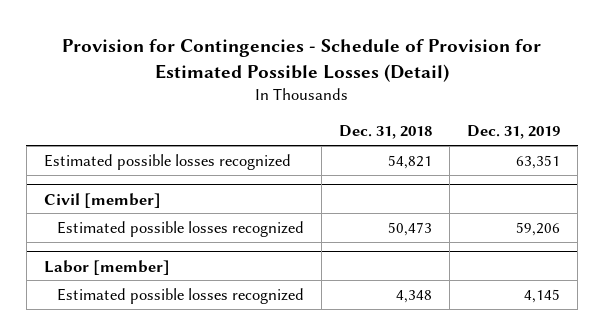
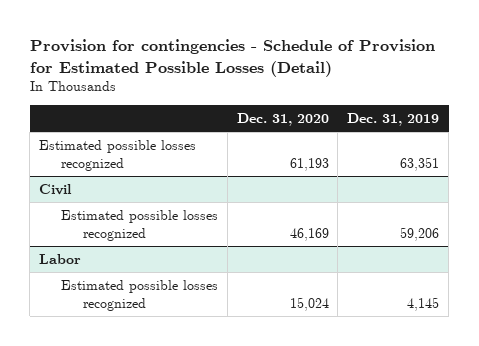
[62,39,542,82] Provision for Contingencies - Schedule of Provision for Estimated Possible Losses (Detail) -> [29,39,435,77] Provision for contingencies - Schedule of Provision for Estimated Possible Losses (Detail)
[338,125,432,140] Dec. 31, 2018 -> none
none -> [236,113,329,127] Dec. 31, 2020
[44,192,162,208] Civil [member] -> [39,183,73,195] Civil
[44,259,171,275] Labor [member] -> [39,253,82,264] Labor

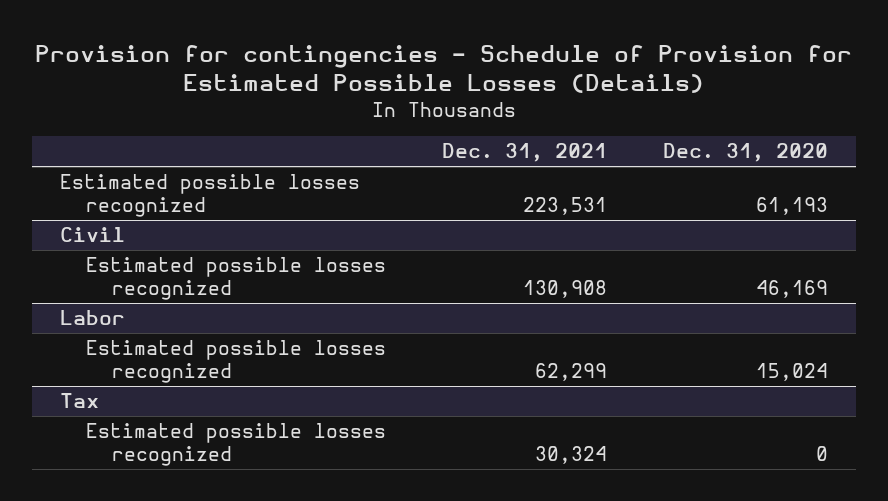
[29,39,435,77] Provision for contingencies - Schedule of Provision for Estimated Possible Losses (Detail) -> [35,44,853,94] Provision for contingencies - Schedule of Provision for Estimated Possible Losses (Details)
[347,113,440,127] Dec. 31, 2019 -> none
none -> [442,143,608,163] Dec. 31, 2021
none -> [60,393,100,409] Tax
none -> [86,423,387,467] Estimated possible losses recognized

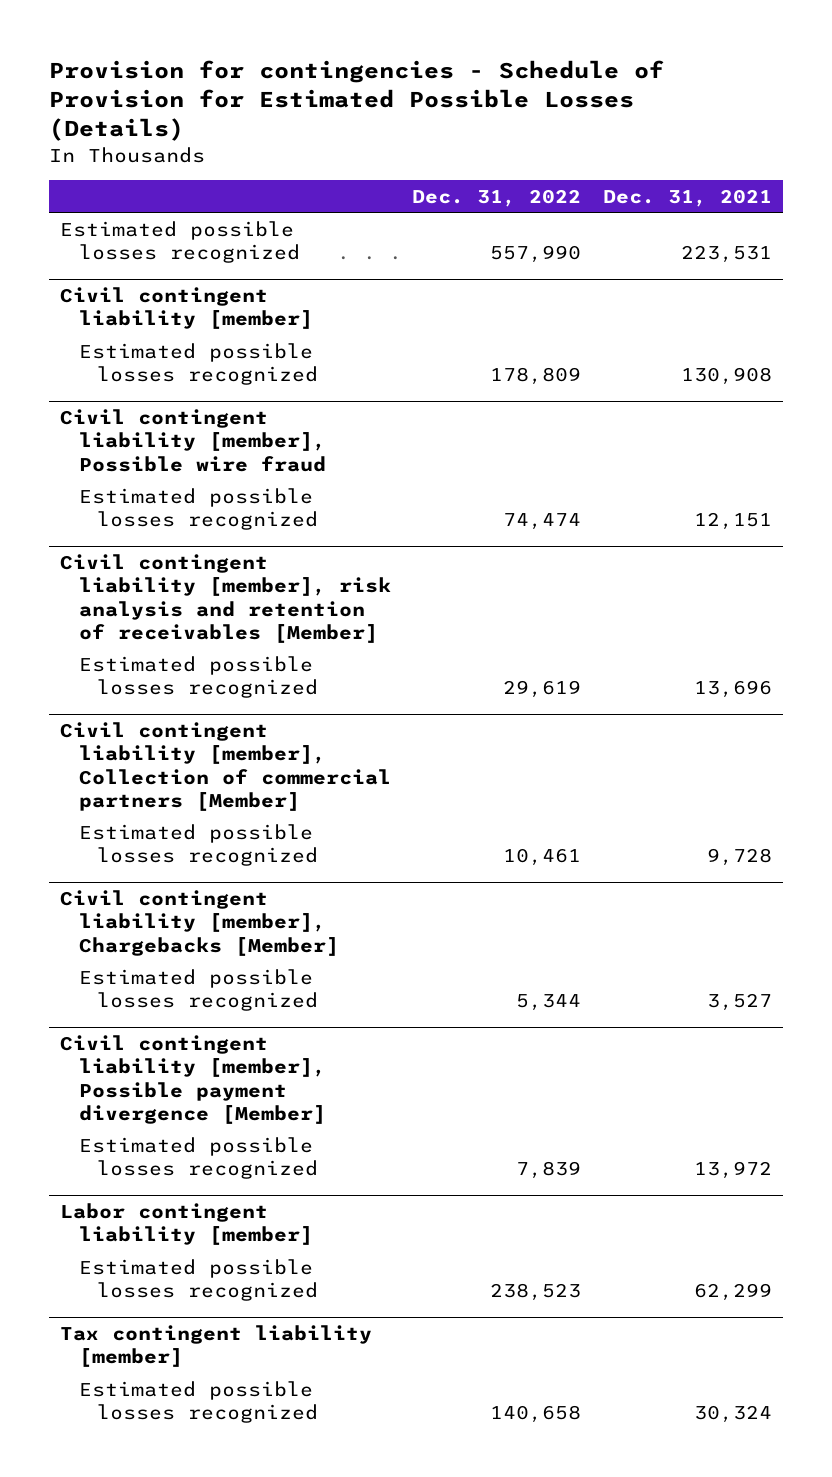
[663,143,829,163] Dec. 31, 2020 -> none
none -> [412,188,582,207] Dec. 31, 2022
[60,227,126,243] Civil -> [59,287,313,330] Civil contingent liability [member]
none -> [59,409,326,472] Civil contingent liability [member], Possible wire fraud
none -> [78,487,319,530] Estimated possible losses recognized
none -> [59,554,391,643] Civil contingent liability [member], risk analysis and retention of receivables [Member]
none -> [78,655,319,698] Estimated possible losses recognized
none -> [59,722,391,811] Civil contingent liability [member], Collection of commercial partners [Member]
none -> [78,823,319,866] Estimated possible losses recognized
none -> [59,890,339,956] Civil contingent liability [member], Chargebacks [Member]
none -> [78,968,319,1011] Estimated possible losses recognized
none -> [59,1035,326,1124] Civil contingent liability [member], Possible payment divergence [Member]
none -> [78,1136,319,1179] Estimated possible losses recognized
[60,310,126,326] Labor -> [59,1203,313,1246] Labor contingent liability [member]
[60,393,100,409] Tax -> [59,1325,372,1368] Tax contingent liability [member]

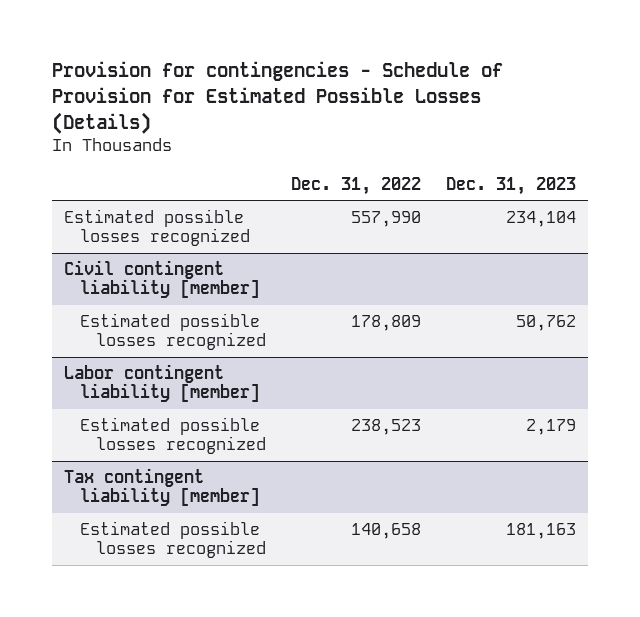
[602,188,772,207] Dec. 31, 2021 -> none
none -> [445,176,576,195] Dec. 31, 2023
[59,409,326,472] Civil contingent liability [member], Possible wire fraud -> none
[78,487,319,530] Estimated possible losses recognized -> none
[59,554,391,643] Civil contingent liability [member], risk analysis and retention of receivables [Member] -> none
[78,655,319,698] Estimated possible losses recognized -> none
[59,722,391,811] Civil contingent liability [member], Collection of commercial partners [Member] -> none
[78,823,319,866] Estimated possible losses recognized -> none
[59,890,339,956] Civil contingent liability [member], Chargebacks [Member] -> none
[78,968,319,1011] Estimated possible losses recognized -> none
[59,1035,326,1124] Civil contingent liability [member], Possible payment divergence [Member] -> none
[78,1136,319,1179] Estimated possible losses recognized -> none

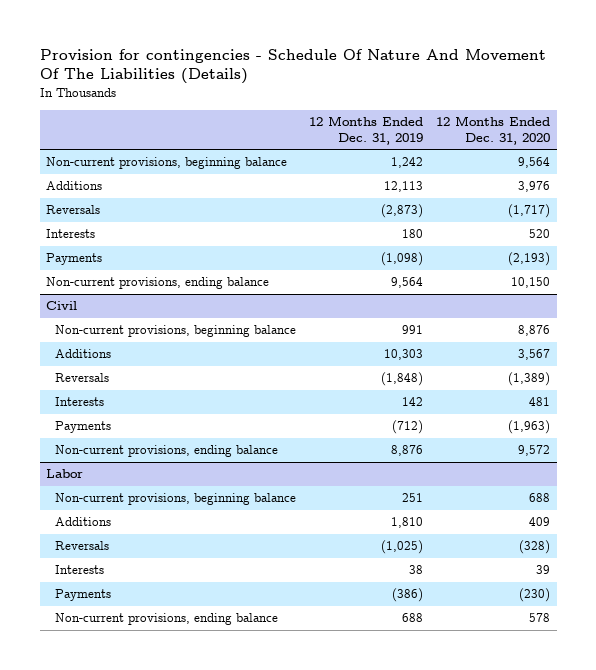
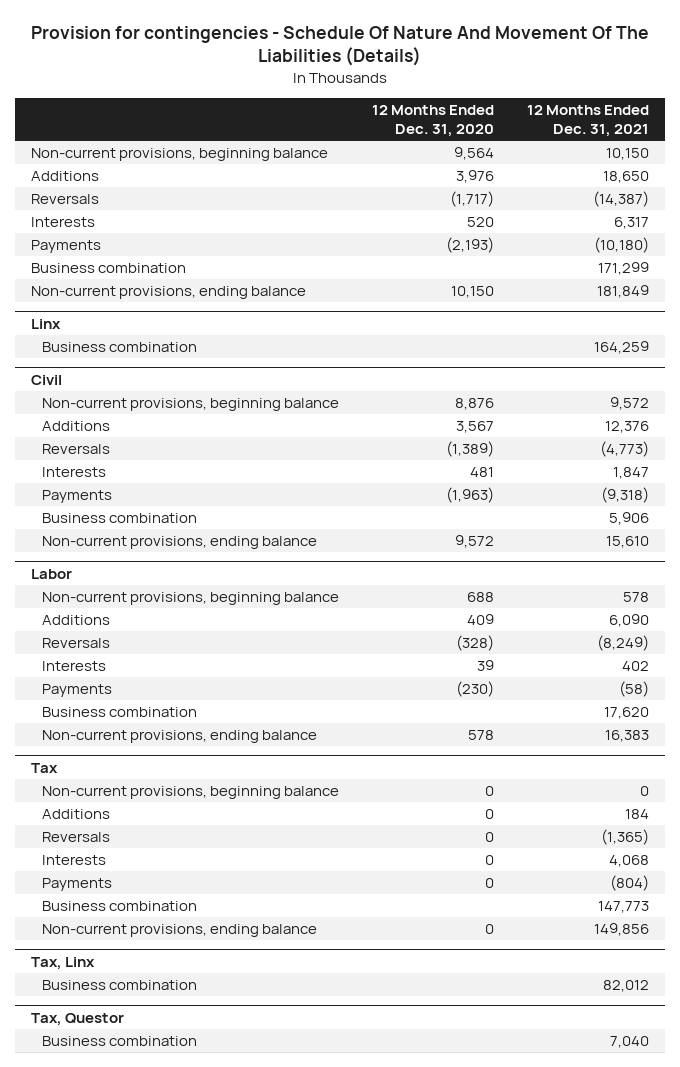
[309,116,424,145] 12 Months Ended Dec. 31, 2019 -> none
none -> [526,105,649,138] 12 Months Ended Dec. 31, 2021
none -> [31,263,187,274] Business combination
none -> [31,318,62,329] Linx
none -> [42,342,198,353] Business combination
none -> [42,513,198,524] Business combination
none -> [42,707,198,718] Business combination
none -> [31,762,59,773] Tax
none -> [42,786,340,800] Non-current provisions, beginning balance
none -> [42,809,111,820] Additions
none -> [42,832,111,843] Reversals
none -> [42,855,107,866] Interests
none -> [42,878,113,892] Payments
none -> [42,901,198,912] Business combination
none -> [42,924,318,938] Non-current provisions, ending balance
none -> [31,956,96,970] Tax, Linx
none -> [42,980,198,991] Business combination
none -> [31,1012,125,1026] Tax, Questor
none -> [42,1036,198,1047] Business combination

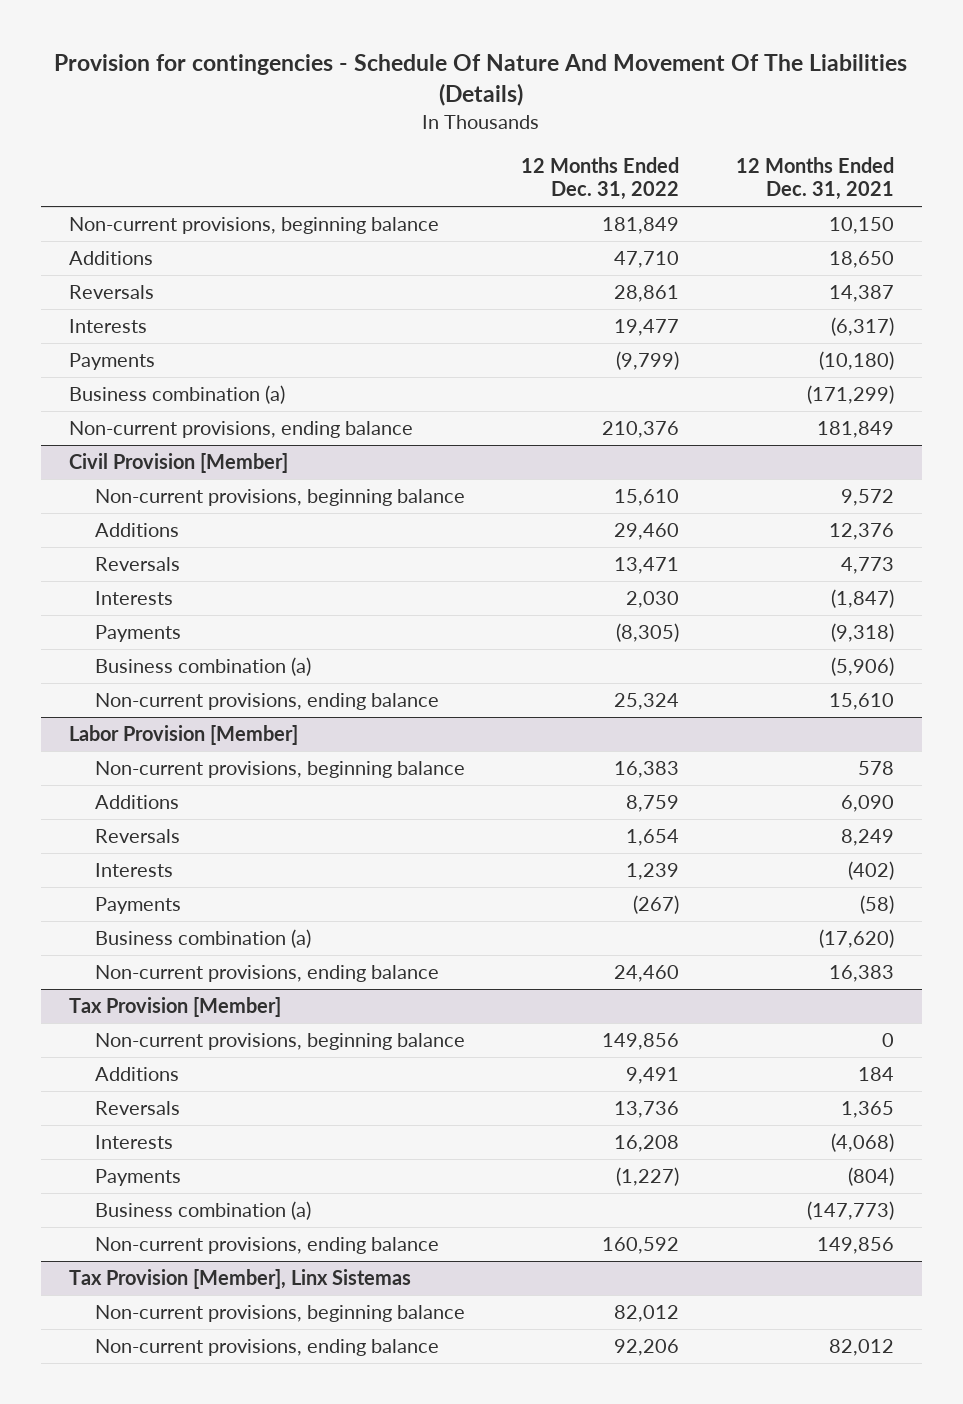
[372,105,495,138] 12 Months Ended Dec. 31, 2020 -> none
none -> [521,157,680,201] 12 Months Ended Dec. 31, 2022
[592,191,649,208] (14,387) -> [828,284,894,302] 14,387
[613,217,649,230] 6,317 -> [830,316,894,336] (6,317)
[31,263,187,274] Business combination -> [68,384,285,404] Business combination (a)
[597,262,649,276] 171,299 -> [806,384,894,404] (171,299)
[31,318,62,329] Linx -> none
[42,342,198,353] Business combination -> none
[31,374,63,385] Civil -> [68,452,288,473] Civil Provision [Member]
[599,441,649,458] (4,773) -> [840,556,894,574] 4,773
[612,467,649,480] 1,847 -> [830,588,894,608] (1,847)
[42,513,198,524] Business combination -> [94,656,311,676] Business combination (a)
[608,512,649,526] 5,906 -> [830,656,894,676] (5,906)
[31,568,73,579] Labor -> [68,724,298,745] Labor Provision [Member]
[596,635,649,652] (8,249) -> [840,828,894,846] 8,249
[621,661,649,672] 402 -> [847,860,894,880] (402)
[42,707,198,718] Business combination -> [94,928,311,948] Business combination (a)
[603,707,649,720] 17,620 -> [818,928,894,948] (17,620)
[31,762,59,773] Tax -> [68,996,281,1017] Tax Provision [Member]
[600,829,649,846] (1,365) -> [840,1100,894,1118] 1,365
[608,855,649,868] 4,068 -> [830,1132,894,1152] (4,068)
[42,901,198,912] Business combination -> [94,1200,311,1220] Business combination (a)
[597,901,649,914] 147,773 -> [806,1200,894,1220] (147,773)
[31,956,96,970] Tax, Linx -> none
[31,1012,125,1026] Tax, Questor -> none
[42,1036,198,1047] Business combination -> none
none -> [68,1268,411,1289] Tax Provision [Member], Linx Sistemas
none -> [94,1304,465,1322] Non-current provisions, beginning balance
[42,980,198,991] Business combination -> [94,1338,439,1356] Non-current provisions, ending balance

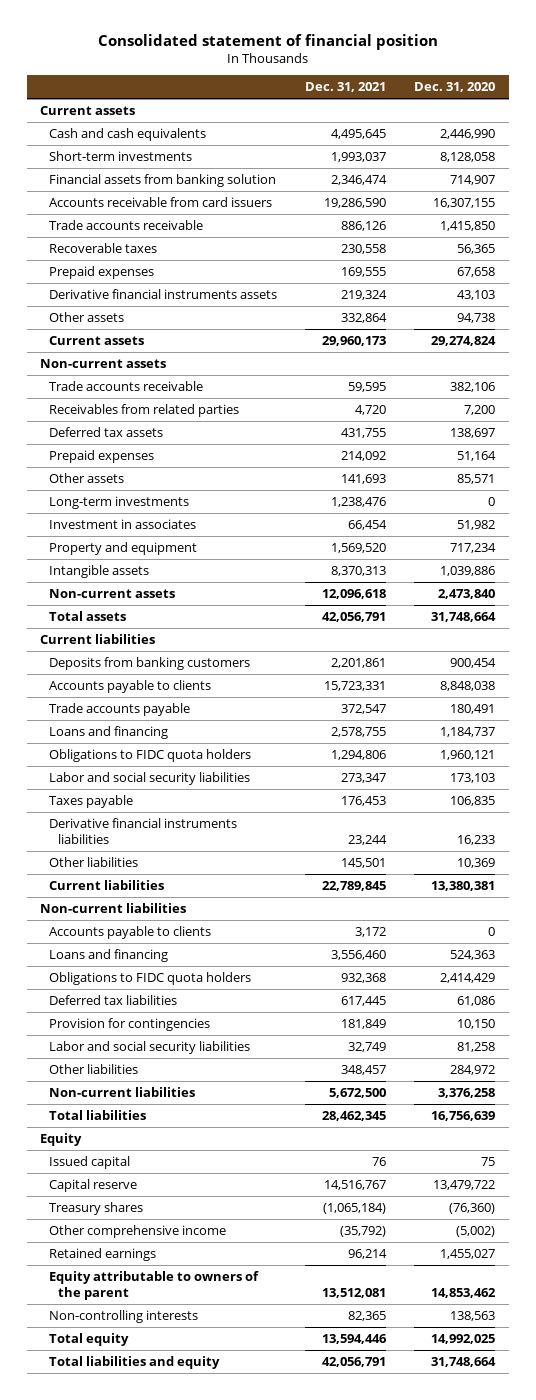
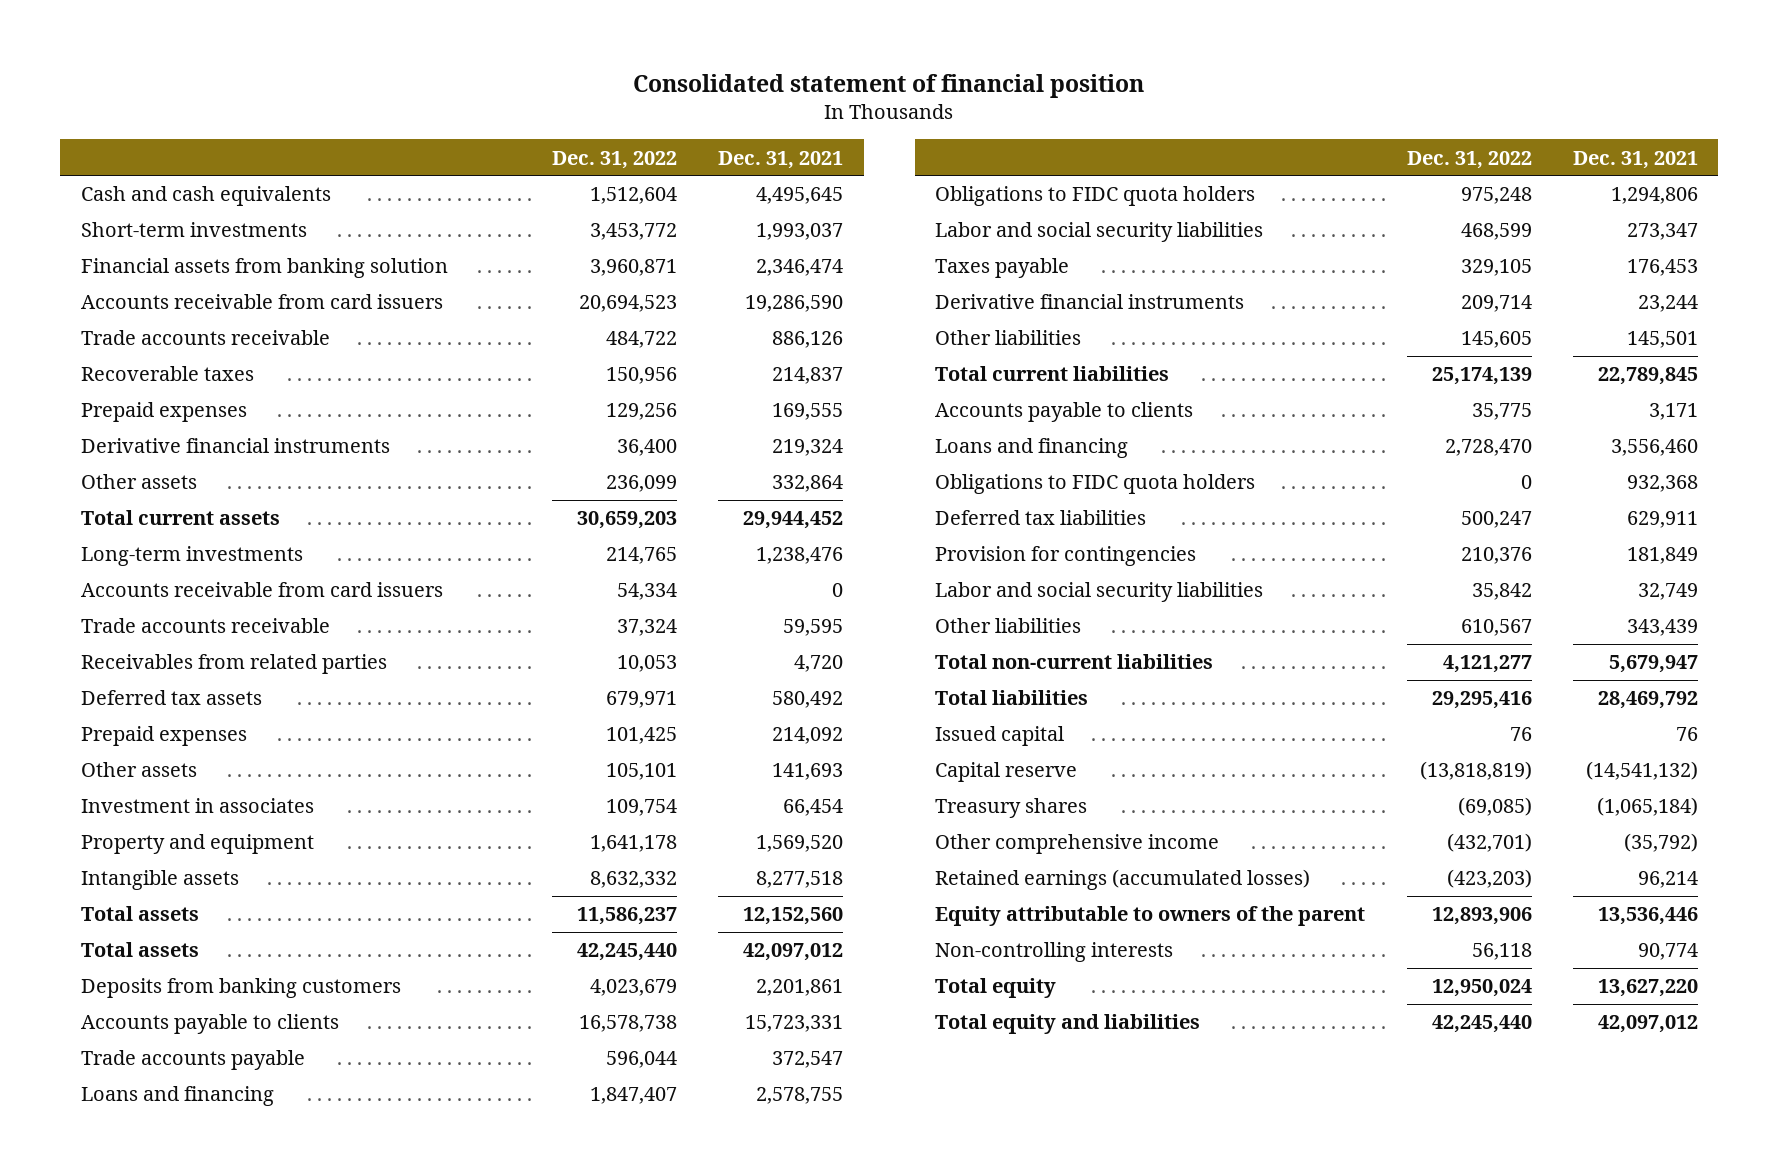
[414,82,496,93] Dec. 31, 2020 -> none
none -> [552,150,678,169] Dec. 31, 2022
[40,105,136,115] Current assets -> none
[341,243,387,254] 230,558 -> [772,367,844,385] 214,837
[49,288,278,299] Derivative financial instruments assets -> [80,438,390,454] Derivative financial instruments
[40,358,167,368] Non-current assets -> none
[49,335,145,345] Current assets -> [80,510,280,526] Total current assets
[322,335,387,346] 29,960,173 -> [743,511,844,530] 29,944,452
[49,495,190,509] Long-term investments -> [80,546,303,567] Long-term investments
none -> [80,582,443,598] Accounts receivable from card issuers
[341,427,387,438] 431,755 -> [772,691,844,709] 580,492
[40,633,156,644] Current liabilities -> none
[331,565,387,576] 8,370,313 -> [756,871,844,889] 8,277,518
[49,588,176,598] Non-current assets -> [80,906,199,922] Total assets
[322,588,387,599] 12,096,618 -> [743,907,844,926] 12,152,560
[322,611,387,622] 42,056,791 -> [743,943,844,962] 42,097,012
[49,817,238,844] Derivative financial instruments liabilities -> [935,294,1245,310] Derivative financial instruments
[40,902,187,913] Non-current liabilities -> none
[49,879,165,890] Current liabilities -> [935,366,1170,382] Total current liabilities
[355,926,387,937] 3,172 -> [1648,403,1698,421] 3,171
[341,995,387,1006] 617,445 -> [1626,511,1698,529] 629,911
[40,1132,83,1146] Equity -> none
[341,1064,387,1075] 348,457 -> [1626,619,1698,637] 343,439
[49,1086,196,1097] Non-current liabilities -> [935,654,1214,670] Total non-current liabilities
[329,1087,387,1098] 5,672,500 -> [1608,655,1698,674] 5,679,947
[322,1110,387,1121] 28,462,345 -> [1597,691,1698,710] 28,469,792
[324,1179,387,1190] 14,516,767 -> [1585,761,1698,781] (14,541,132)
[49,1247,157,1261] Retained earnings -> [935,869,1311,891] Retained earnings (accumulated losses)
[322,1287,387,1298] 13,512,081 -> [1597,907,1698,926] 13,536,446
[348,1310,387,1321] 82,365 -> [1637,943,1698,961] 90,774
[322,1333,388,1344] 13,594,446 -> [1597,979,1698,998] 13,627,220
[49,1355,221,1369] Total liabilities and equity -> [935,1014,1201,1035] Total equity and liabilities
[322,1356,387,1367] 42,056,791 -> [1597,1015,1698,1034] 42,097,012

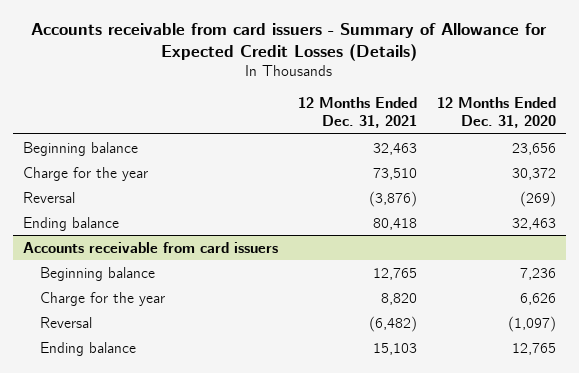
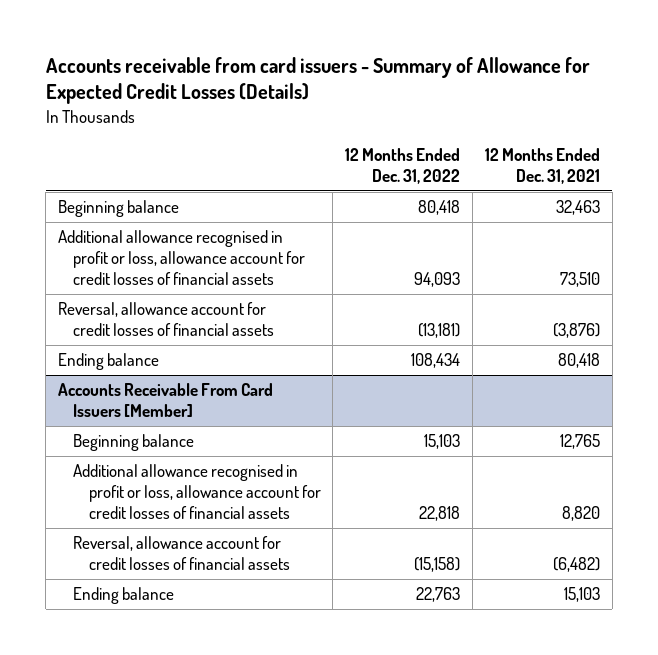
[437,96,557,129] 12 Months Ended Dec. 31, 2020 -> none
none -> [345,148,461,185] 12 Months Ended Dec. 31, 2022
[22,166,148,181] Charge for the year -> [58,230,306,286] Additional allowance recognised in profit or loss, allowance account for credit losses of financial assets
[22,191,75,203] Reversal -> [58,302,275,337] Reversal, allowance account for credit losses of financial assets
[22,241,278,253] Accounts receivable from card issuers -> [58,383,274,418] Accounts Receivable From Card Issuers [Member]
[40,291,166,306] Charge for the year -> [73,464,321,520] Additional allowance recognised in profit or loss, allowance account for credit losses of financial assets
[40,316,93,328] Reversal -> [73,536,290,571] Reversal, allowance account for credit losses of financial assets

